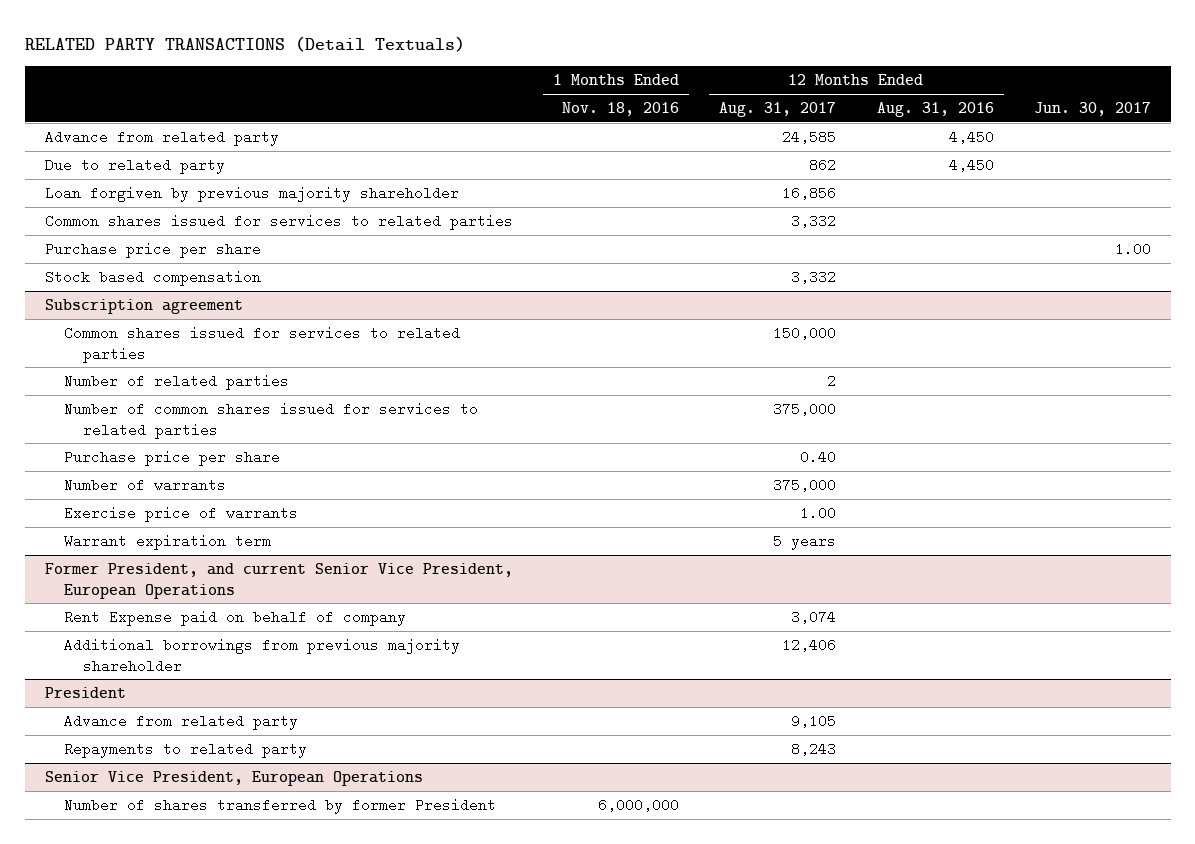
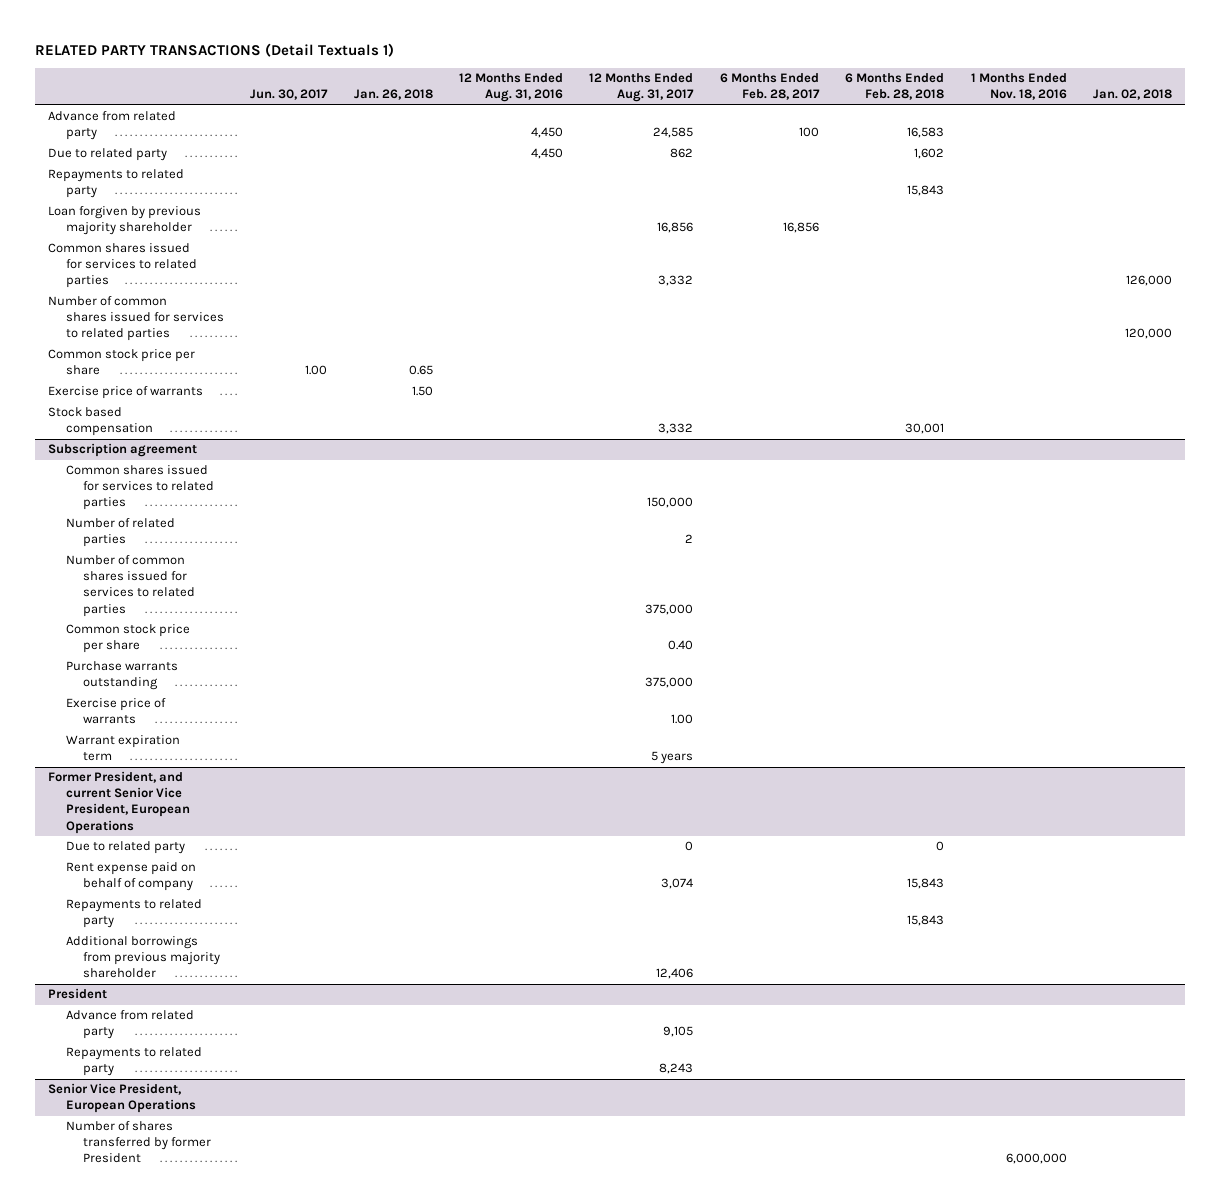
[24,35,465,52] RELATED PARTY TRANSACTIONS (Detail Textuals) -> [35,43,395,58] RELATED PARTY TRANSACTIONS (Detail Textuals 1)
none -> [353,89,433,101] Jan. 26, 2018
none -> [719,73,820,101] 6 Months Ended Feb. 28, 2017
none -> [845,73,945,101] 6 Months Ended Feb. 28, 2018
none -> [1093,89,1173,101] Jan. 02, 2018
none -> [48,169,185,199] Repayments to related party
none -> [48,296,224,342] Number of common shares issued for services to related parties
[44,241,261,258] Purchase price per share -> [48,349,196,376] Common stock price per share
none -> [48,386,204,400] Exercise price of warrants
[64,449,281,466] Purchase price per share -> [65,624,190,654] Common stock price per share
[64,477,227,492] Number of warrants -> [65,661,178,691] Purchase warrants outstanding
none -> [65,841,185,855] Due to related party
[64,609,407,626] Rent Expense paid on behalf of company -> [65,862,196,892] Rent expense paid on behalf of company
none -> [65,899,202,929] Repayments to related party

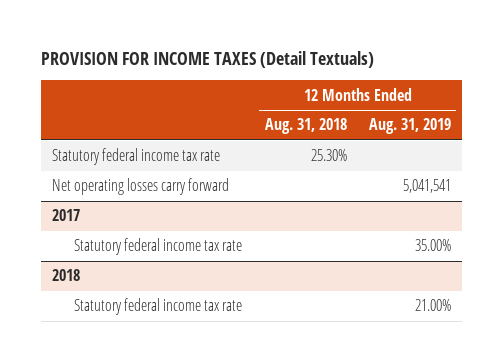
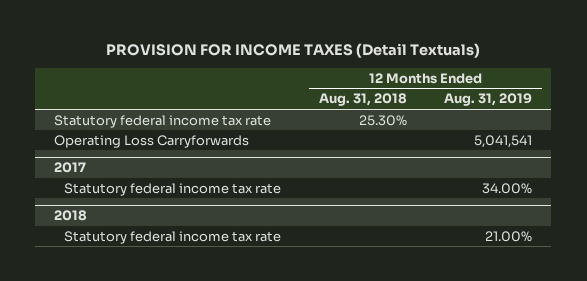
[52,178,230,196] Net operating losses carry forward -> [54,134,250,148] Operating Loss Carryforwards
[414,239,451,252] 35.00% -> [482,182,533,194] 34.00%

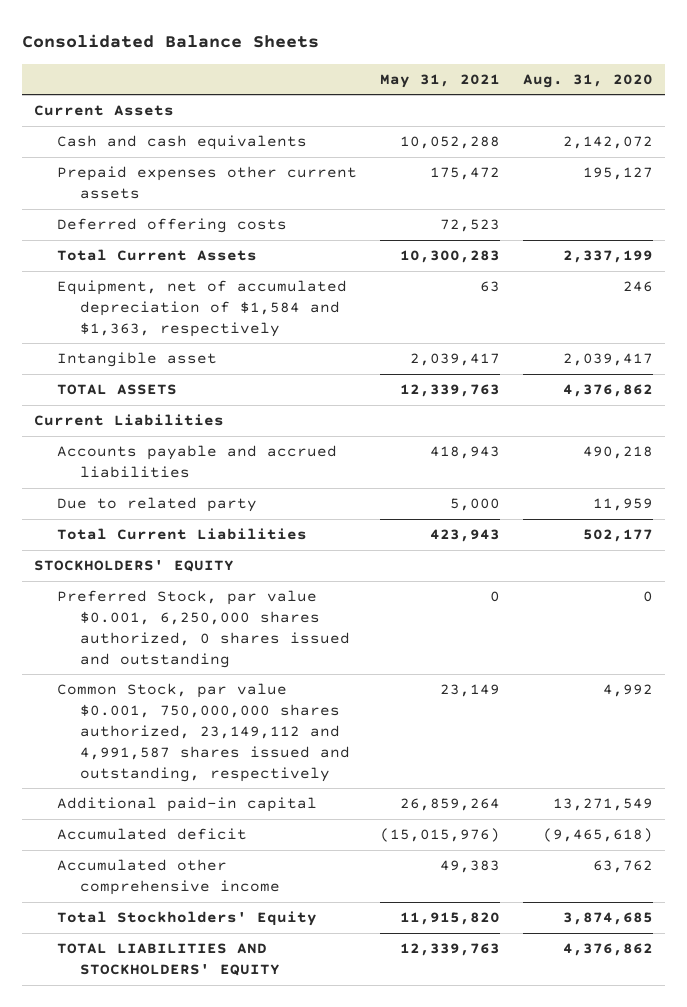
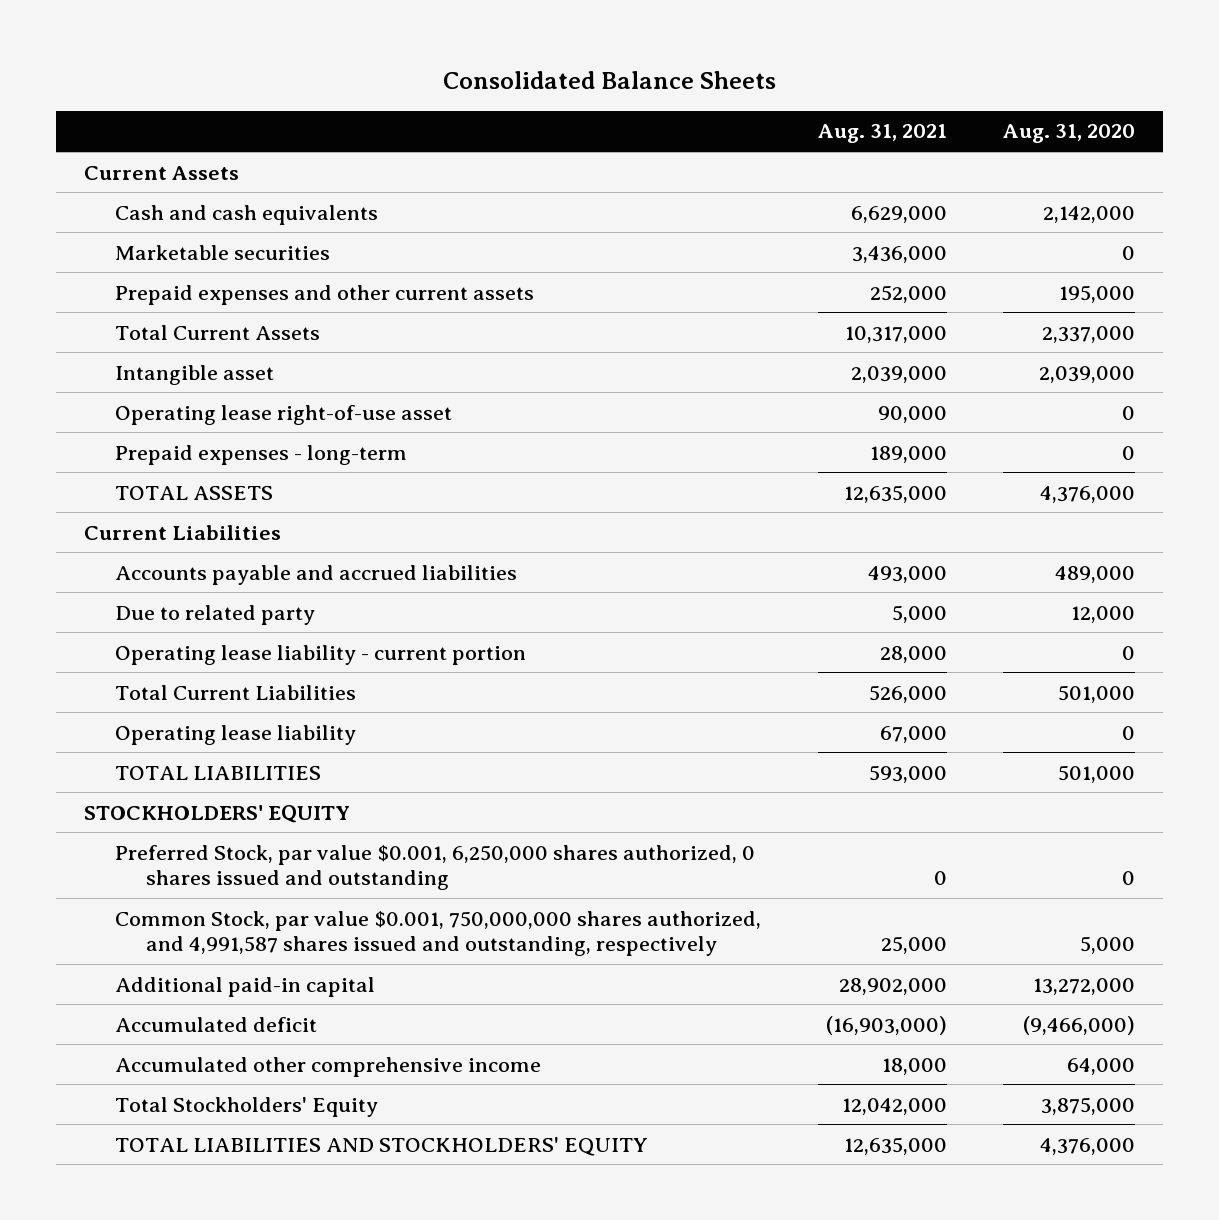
[380,73,501,88] May 31, 2021 -> none
none -> [817,124,947,144] Aug. 31, 2021
[57,218,288,234] Deferred offering costs -> none
[57,280,348,337] Equipment, net of accumulated depreciation of $1,584 and $1,363, respectively -> none
[563,136,654,150] 2,142,072 -> [1043,205,1136,223] 2,142,000
none -> [115,244,331,260] Marketable securities
[57,166,358,199] Prepaid expenses other current assets -> [115,284,535,305] Prepaid expenses and other current assets
[583,167,654,181] 195,127 -> [1059,284,1136,303] 195,000
[563,250,654,264] 2,337,199 -> [1042,325,1136,343] 2,337,000
[563,353,654,367] 2,039,417 -> [1039,365,1136,383] 2,039,000
none -> [115,404,453,425] Operating lease right-of-use asset
none -> [115,444,408,465] Prepaid expenses - long-term
[563,384,654,398] 4,376,862 -> [1040,485,1136,503] 4,376,000
[583,446,654,460] 490,218 -> [1055,565,1136,583] 489,000
[593,498,654,512] 11,959 -> [1071,605,1136,623] 12,000
none -> [115,644,527,665] Operating lease liability - current portion
[583,529,654,543] 502,177 -> [1058,684,1136,703] 501,000
none -> [115,724,357,745] Operating lease liability
none -> [115,765,322,780] TOTAL LIABILITIES
[57,683,351,782] Common Stock, par value $0.001, 750,000,000 shares authorized, 23,149,112 and 4,991,587 shares issued and outstanding, respectively -> [115,910,762,957] Common Stock, par value $0.001, 750,000,000 shares authorized, and 4,991,587 shares issued and outstanding, respectively
[603,684,654,698] 4,992 -> [1080,936,1136,955] 5,000
[553,798,654,812] 13,271,549 -> [1033,977,1136,995] 13,272,000
[543,828,654,843] (9,465,618) -> [1023,1015,1136,1035] (9,466,000)
[593,860,654,874] 63,762 -> [1067,1057,1136,1075] 64,000
[563,912,654,926] 3,874,685 -> [1041,1096,1136,1115] 3,875,000
[563,943,654,957] 4,376,862 -> [1040,1137,1136,1155] 4,376,000

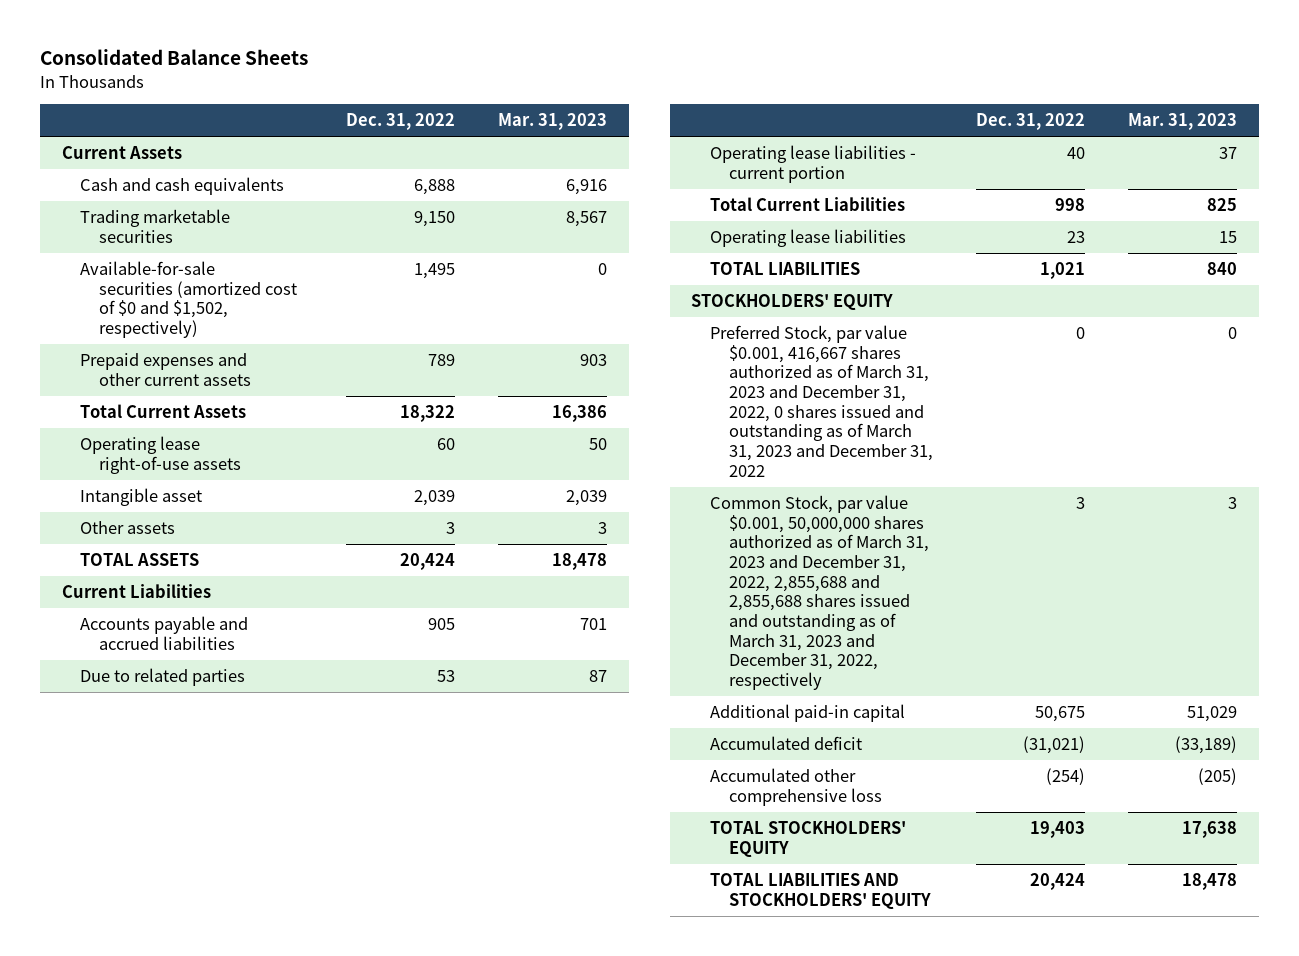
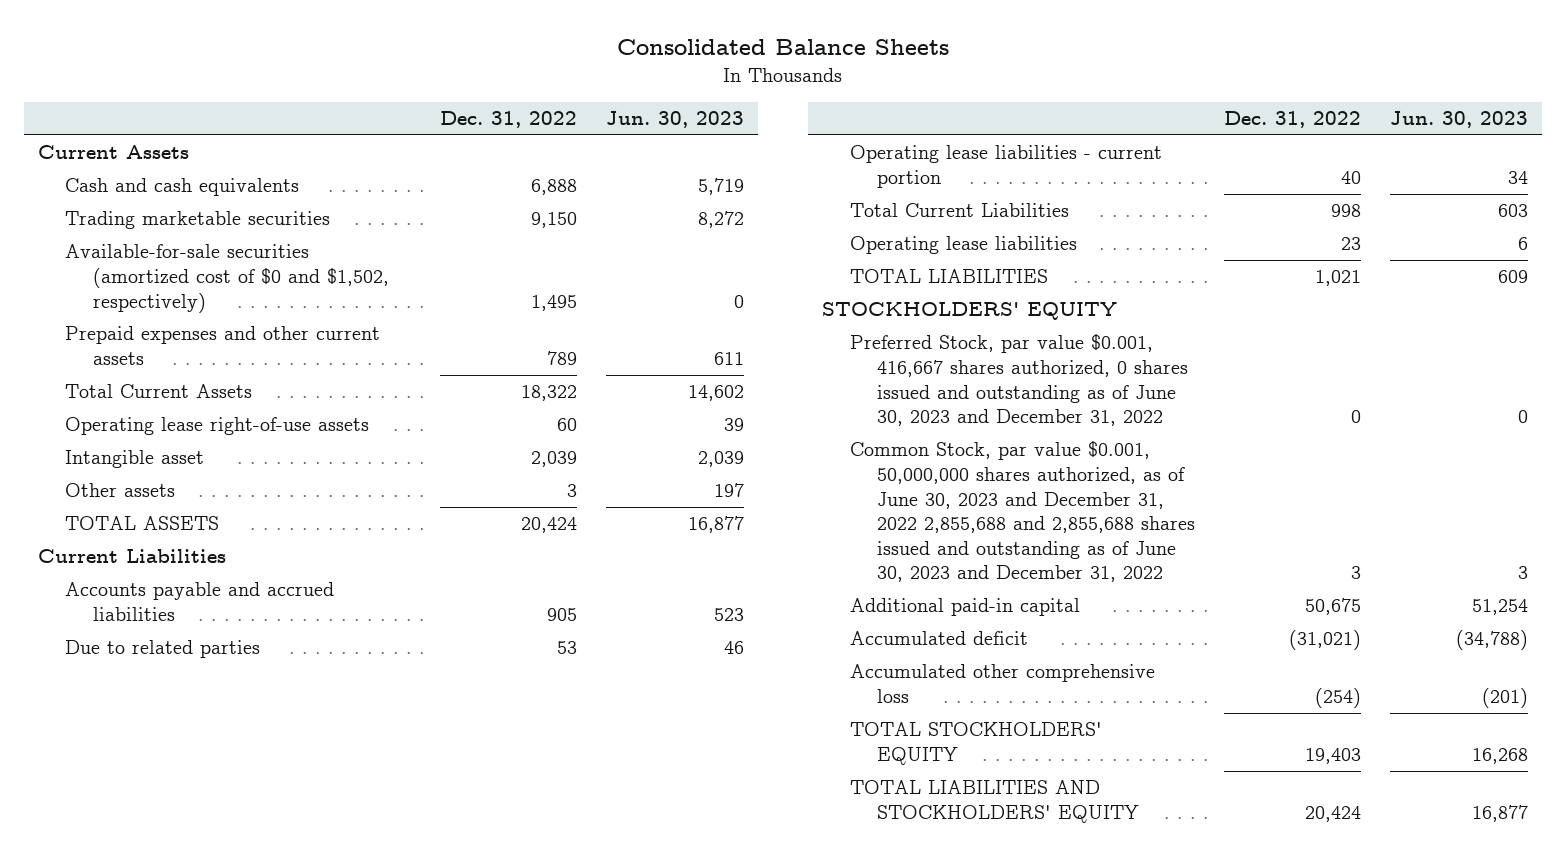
[498,113,608,131] Mar. 31, 2023 -> none
none -> [605,111,744,129] Jun. 30, 2023
[710,325,934,477] Preferred Stock, par value $0.001, 416,667 shares authorized as of March 31, 2023 and December 31, 2022, 0 shares issued and outstanding as of March 31, 2023 and December 31, 2022 -> [849,334,1188,427] Preferred Stock, par value $0.001, 416,667 shares authorized, 0 shares issued and outstanding as of June 30, 2023 and December 31, 2022
[710,495,930,690] Common Stock, par value $0.001, 50,000,000 shares authorized as of March 31, 2023 and December 31, 2022, 2,855,688 and 2,855,688 shares issued and outstanding as of March 31, 2023 and December 31, 2022, respectively -> [849,441,1195,583] Common Stock, par value $0.001, 50,000,000 shares authorized, as of June 30, 2023 and December 31, 2022 2,855,688 and 2,855,688 shares issued and outstanding as of June 30, 2023 and December 31, 2022

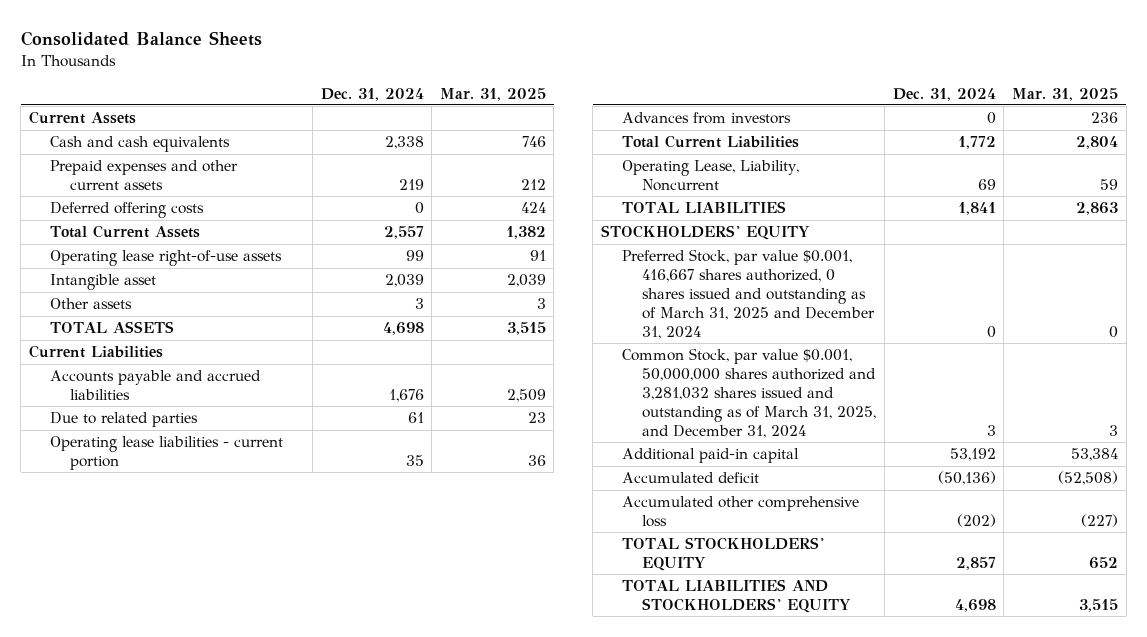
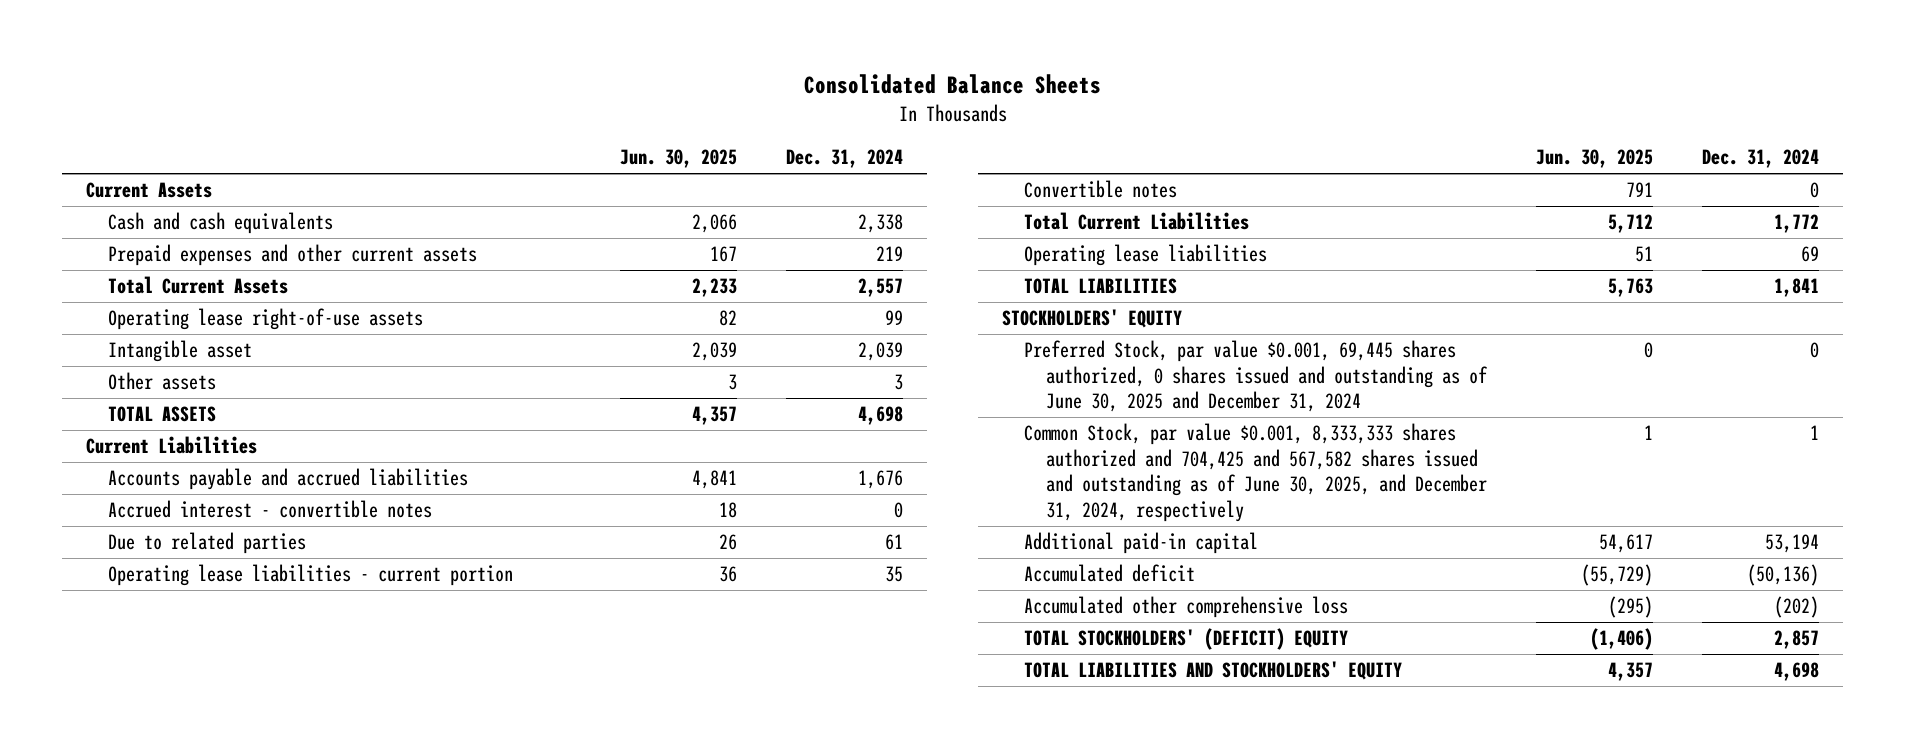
[439,87,546,101] Mar. 31, 2025 -> none
none -> [619,149,737,169] Jun. 30, 2025
[49,202,204,219] Deferred offering costs -> none
none -> [108,500,433,519] Accrued interest - convertible notes
[621,112,791,125] Advances from investors -> none
none -> [1024,180,1178,199] Convertible notes
[621,160,799,192] Operating Lease, Liability, Noncurrent -> [1024,244,1268,267] Operating lease liabilities
[621,249,876,339] Preferred Stock, par value $0.001, 416,667 shares authorized, 0 shares issued and outstanding as of March 31, 2025 and December 31, 2024 -> [1024,340,1489,413] Preferred Stock, par value $0.001, 69,445 shares authorized, 0 shares issued and outstanding as of June 30, 2025 and December 31, 2024
[621,348,877,438] Common Stock, par value $0.001, 50,000,000 shares authorized and 3,281,032 shares issued and outstanding as of March 31, 2025, and December 31, 2024 -> [1024,423,1488,522] Common Stock, par value $0.001, 8,333,333 shares authorized and 704,425 and 567,582 shares issued and outstanding as of June 30, 2025, and December 31, 2024, respectively
[986,424,996,436] 3 -> [1810,425,1820,441] 1
[949,448,996,462] 53,192 -> [1765,534,1820,554] 53,194
[621,537,824,572] TOTAL STOCKHOLDERS' EQUITY -> [1024,628,1349,651] TOTAL STOCKHOLDERS' (DEFICIT) EQUITY

